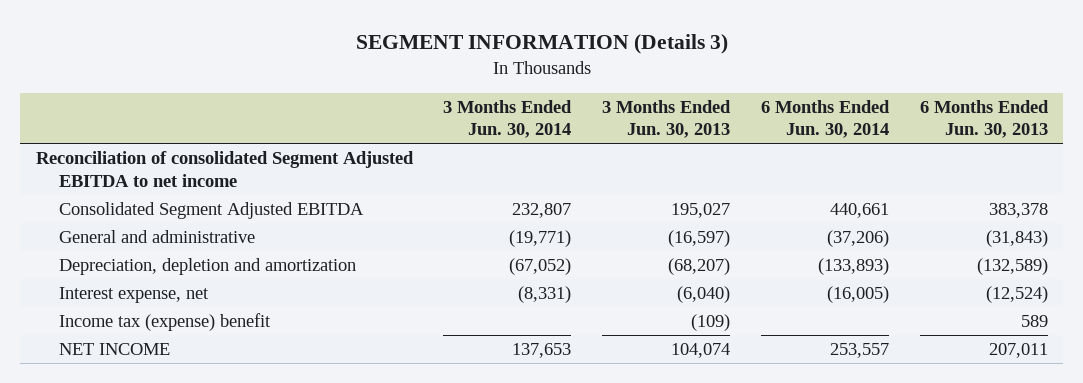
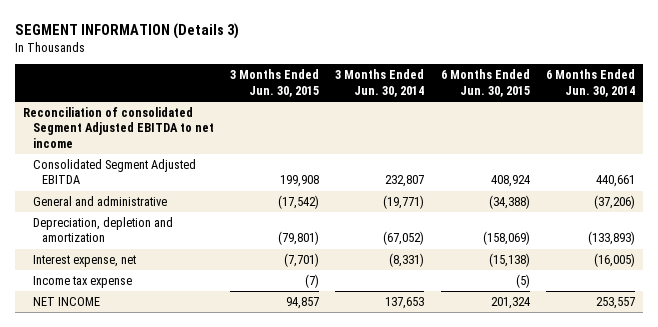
[602,99,732,139] 3 Months Ended Jun. 30, 2013 -> none
[919,99,1049,139] 6 Months Ended Jun. 30, 2013 -> none
none -> [230,69,320,97] 3 Months Ended Jun. 30, 2015
none -> [440,69,530,97] 6 Months Ended Jun. 30, 2015
[58,313,271,332] Income tax (expense) benefit -> [32,276,132,289] Income tax expense

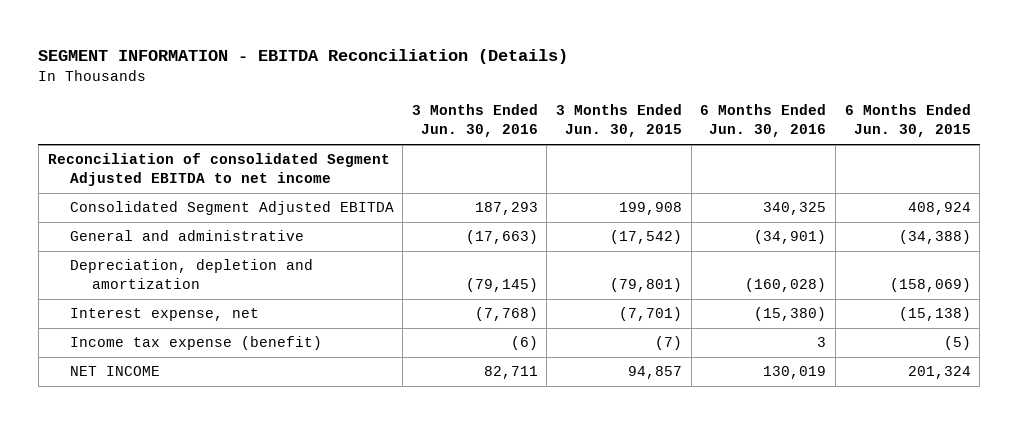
[15,22,240,39] SEGMENT INFORMATION (Details 3) -> [38,49,569,65] SEGMENT INFORMATION - EBITDA Reconciliation (Details)
[335,69,425,97] 3 Months Ended Jun. 30, 2014 -> none
[546,69,636,97] 6 Months Ended Jun. 30, 2014 -> none
none -> [411,104,538,138] 3 Months Ended Jun. 30, 2016
none -> [700,104,827,138] 6 Months Ended Jun. 30, 2016
[32,276,132,289] Income tax expense -> [69,336,322,351] Income tax expense (benefit)

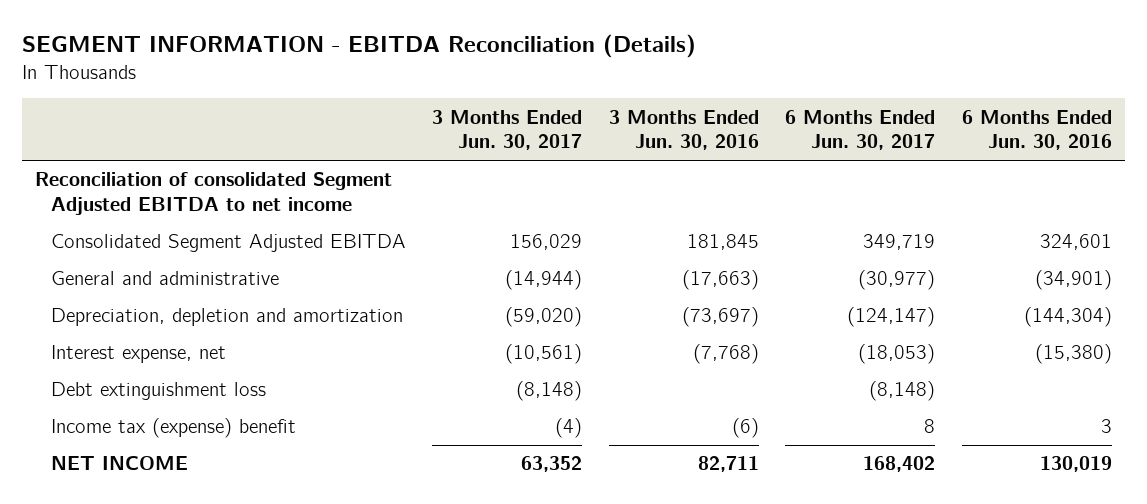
[556,104,683,138] 3 Months Ended Jun. 30, 2015 -> none
[844,104,971,138] 6 Months Ended Jun. 30, 2015 -> none
none -> [432,109,583,151] 3 Months Ended Jun. 30, 2017
none -> [785,109,936,151] 6 Months Ended Jun. 30, 2017
[474,202,538,216] 187,293 -> [686,234,759,251] 181,845
[763,202,827,216] 340,325 -> [1039,234,1112,251] 324,601
[465,278,538,293] (79,145) -> [681,307,759,328] (73,697)
[745,278,827,293] (160,028) -> [1023,307,1112,328] (144,304)
none -> [51,382,267,401] Debt extinguishment loss
[69,336,322,351] Income tax expense (benefit) -> [51,418,297,439] Income tax (expense) benefit

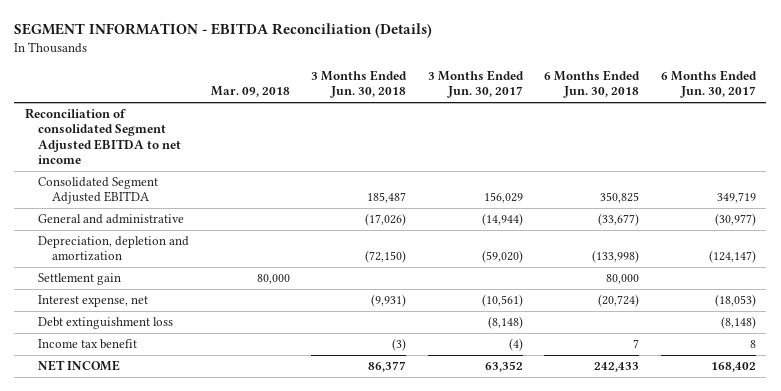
[608,109,759,151] 3 Months Ended Jun. 30, 2016 -> none
[961,109,1112,151] 6 Months Ended Jun. 30, 2016 -> none
none -> [210,86,290,98] Mar. 09, 2018
none -> [311,70,408,99] 3 Months Ended Jun. 30, 2018
none -> [544,70,641,99] 6 Months Ended Jun. 30, 2018
none -> [38,273,122,286] Settlement gain
[51,418,297,439] Income tax (expense) benefit -> [38,339,138,350] Income tax benefit

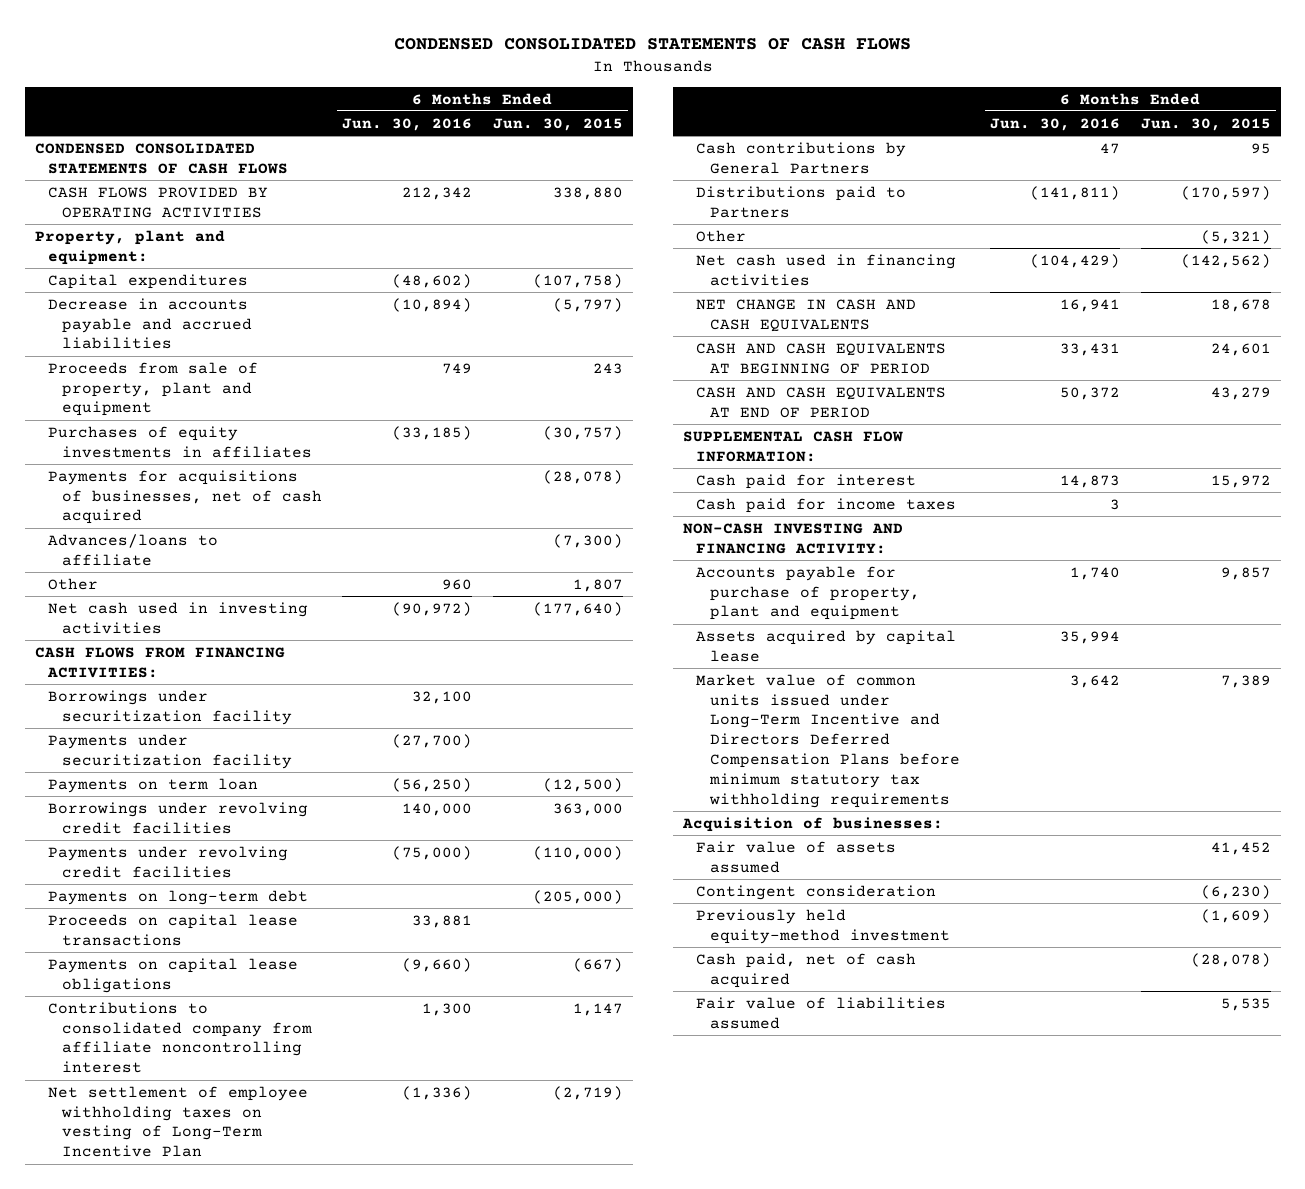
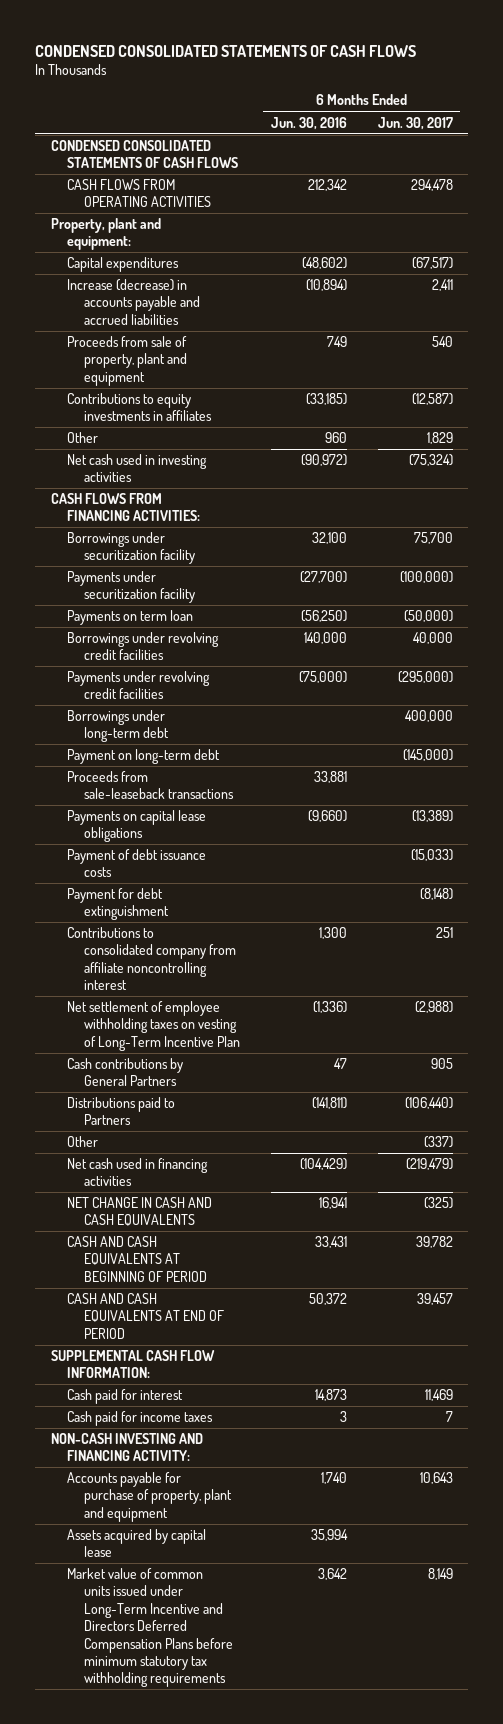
[492,117,623,131] Jun. 30, 2015 -> none
none -> [377,116,453,130] Jun. 30, 2017
[48,186,269,218] CASH FLOWS PROVIDED BY OPERATING ACTIVITIES -> [67,179,212,208] CASH FLOWS FROM OPERATING ACTIVITIES
[48,297,252,350] Decrease in accounts payable and accrued liabilities -> [67,279,201,325] Increase (decrease) in accounts payable and accrued liabilities
[48,469,322,525] Payments for acquisitions of businesses, net of cash acquired -> none
[48,533,219,566] Advances/loans to affiliate -> none
[48,425,312,458] Purchases of equity investments in affiliates -> [67,393,213,422] Contributions to equity investments in affiliates
none -> [67,710,170,743] Borrowings under long-term debt
[48,889,309,905] Payments on long-term debt -> [67,749,221,765] Payment on long-term debt
[48,913,299,946] Proceeds on capital lease transactions -> [67,771,235,800] Proceeds from sale-leaseback transactions
none -> [67,849,207,878] Payment of debt issuance costs
none -> [67,888,170,921] Payment for debt extinguishment
[681,816,943,832] Acquisition of businesses: -> none
[696,840,897,873] Fair value of assets assumed -> none
[696,884,937,900] Contingent consideration -> none
[696,908,950,944] Previously held equity-method investment -> none
[696,952,917,988] Cash paid, net of cash acquired -> none
[696,996,947,1029] Fair value of liabilities assumed -> none

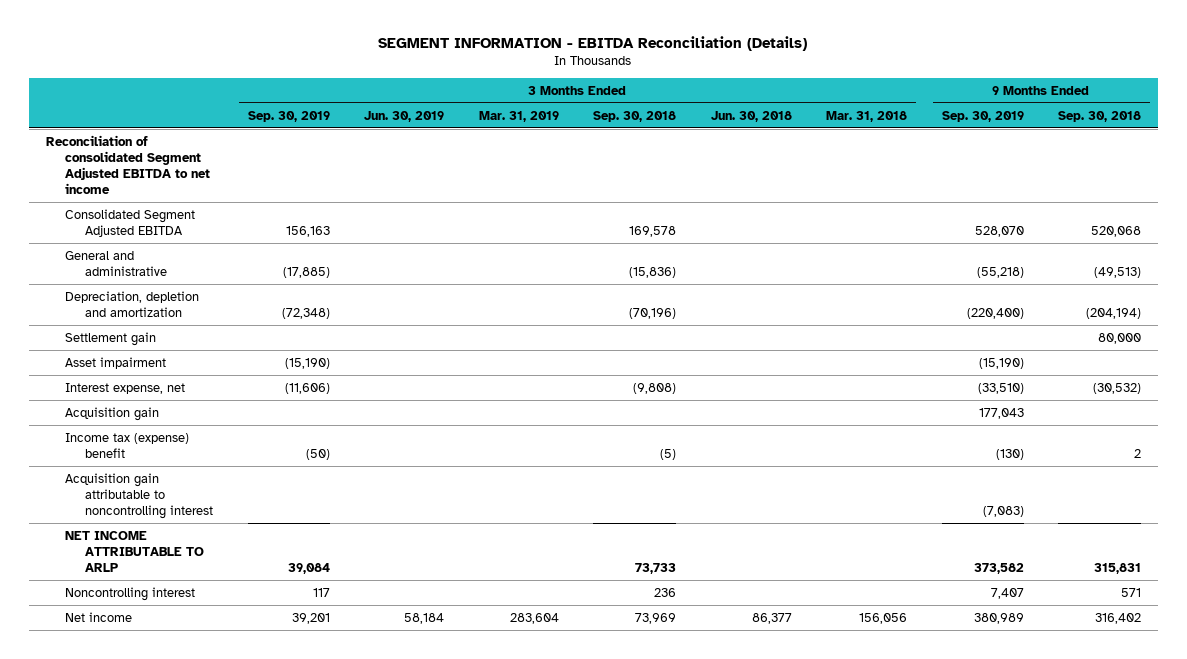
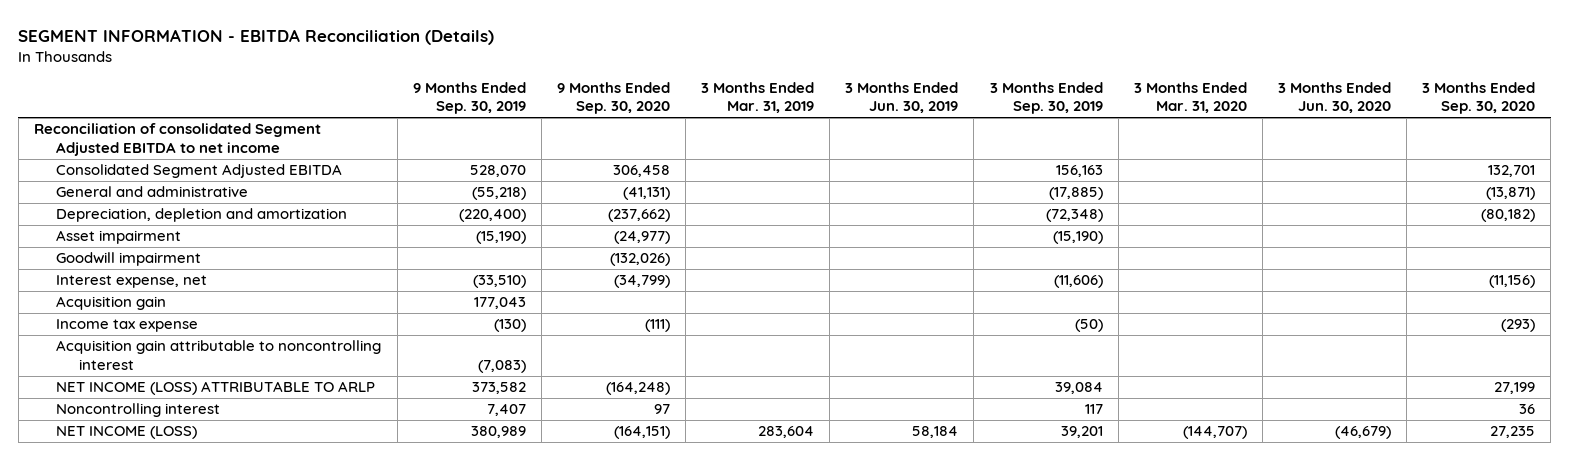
[593,110,677,122] Sep. 30, 2018 -> none
[710,110,792,122] Jun. 30, 2018 -> none
[826,110,908,122] Mar. 31, 2018 -> none
[1058,110,1142,122] Sep. 30, 2018 -> none
none -> [556,82,670,115] 9 Months Ended Sep. 30, 2020
none -> [1133,82,1247,114] 3 Months Ended Mar. 31, 2020
none -> [1278,82,1392,114] 3 Months Ended Jun. 30, 2020
none -> [1422,82,1536,115] 3 Months Ended Sep. 30, 2020
[65,331,157,346] Settlement gain -> none
none -> [56,252,202,267] Goodwill impairment
[65,432,190,458] Income tax (expense) benefit -> [56,319,199,333] Income tax expense
[65,530,205,573] NET INCOME ATTRIBUTABLE TO ARLP -> [56,381,376,396] NET INCOME (LOSS) ATTRIBUTABLE TO ARLP
[65,611,133,622] Net income -> [56,426,198,440] NET INCOME (LOSS)

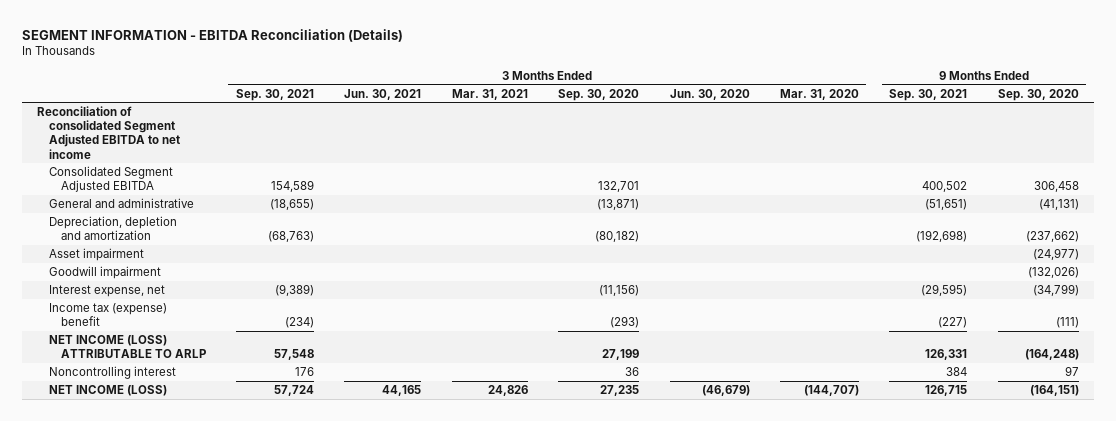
[412,82,526,115] 9 Months Ended Sep. 30, 2019 -> none
[701,82,815,114] 3 Months Ended Mar. 31, 2019 -> none
[845,82,959,114] 3 Months Ended Jun. 30, 2019 -> none
[989,82,1103,115] 3 Months Ended Sep. 30, 2019 -> none
none -> [236,88,315,101] Sep. 30, 2021
none -> [344,88,422,100] Jun. 30, 2021
none -> [451,88,528,100] Mar. 31, 2021
none -> [889,88,968,101] Sep. 30, 2021
[56,296,167,311] Acquisition gain -> none
[56,340,382,370] Acquisition gain attributable to noncontrolling interest -> none
[56,319,199,333] Income tax expense -> [49,303,168,327] Income tax (expense) benefit

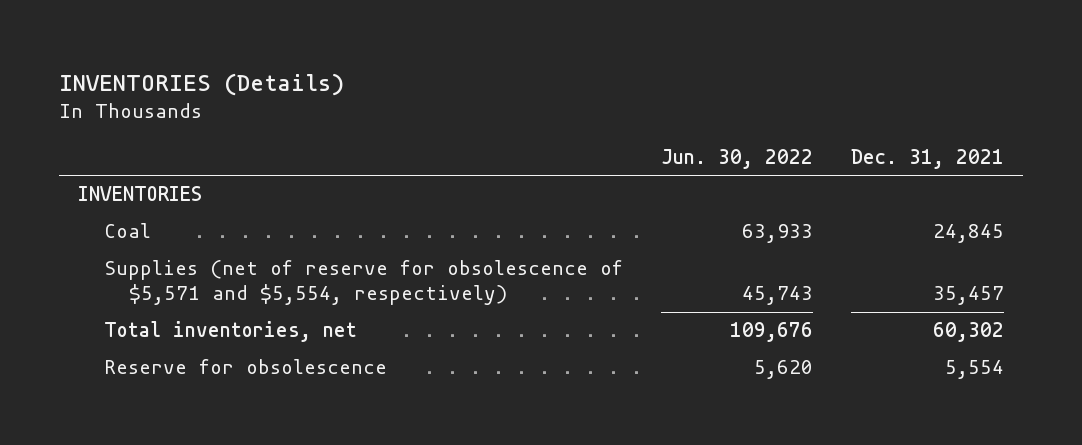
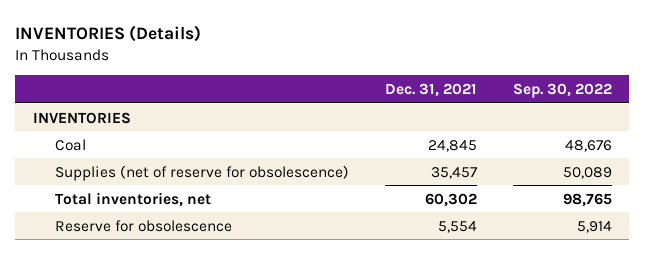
[660,148,813,169] Jun. 30, 2022 -> none
none -> [512,82,612,98] Sep. 30, 2022
[103,260,623,306] Supplies (net of reserve for obsolescence of $5,571 and $5,554, respectively) -> [55,164,350,181] Supplies (net of reserve for obsolescence)

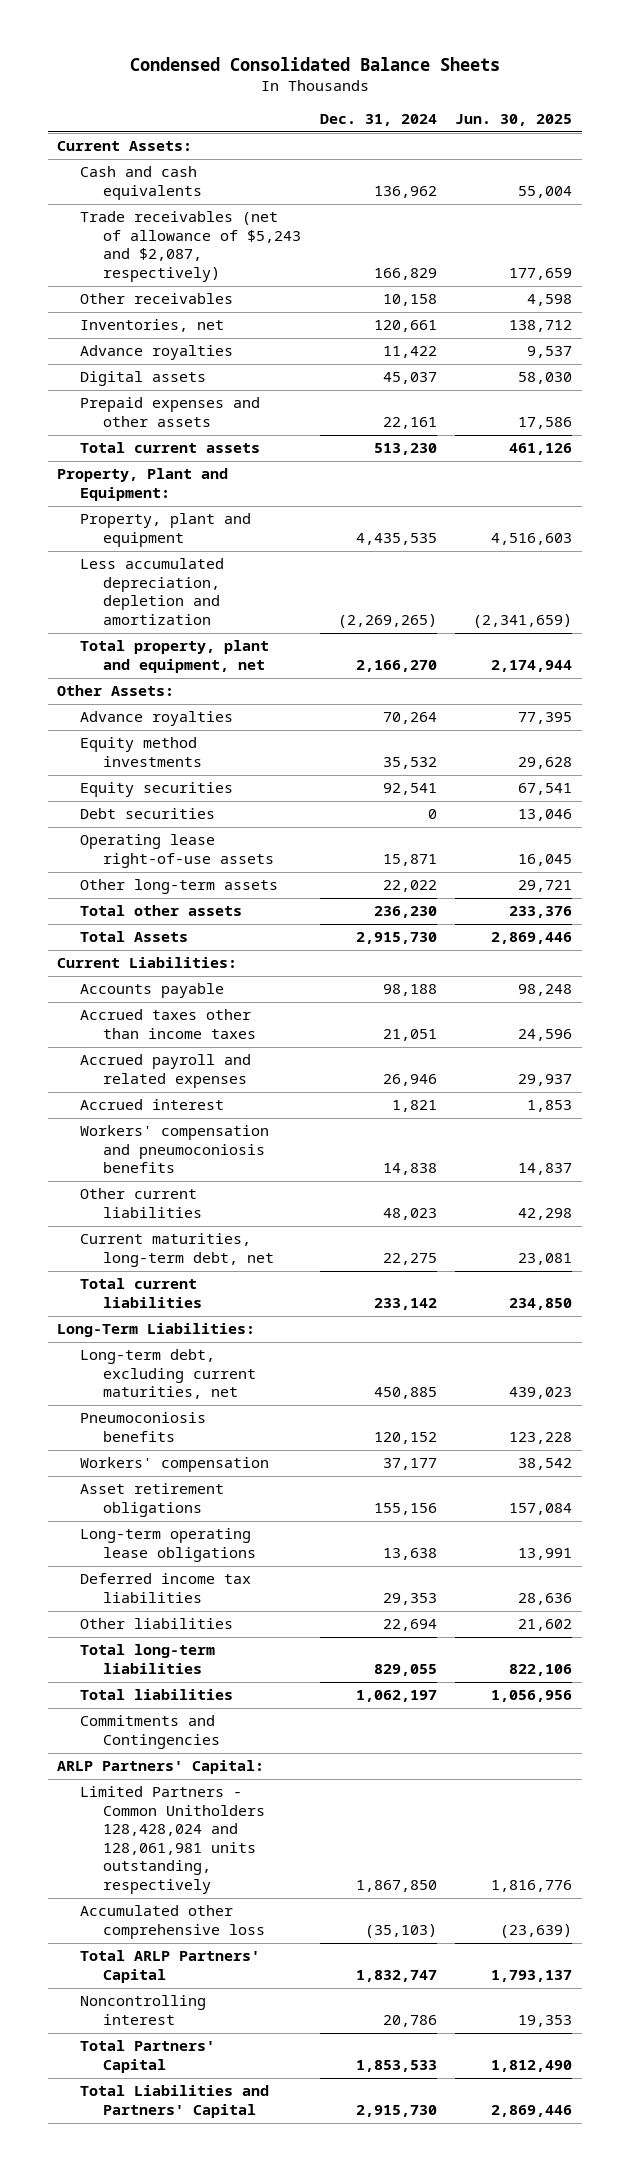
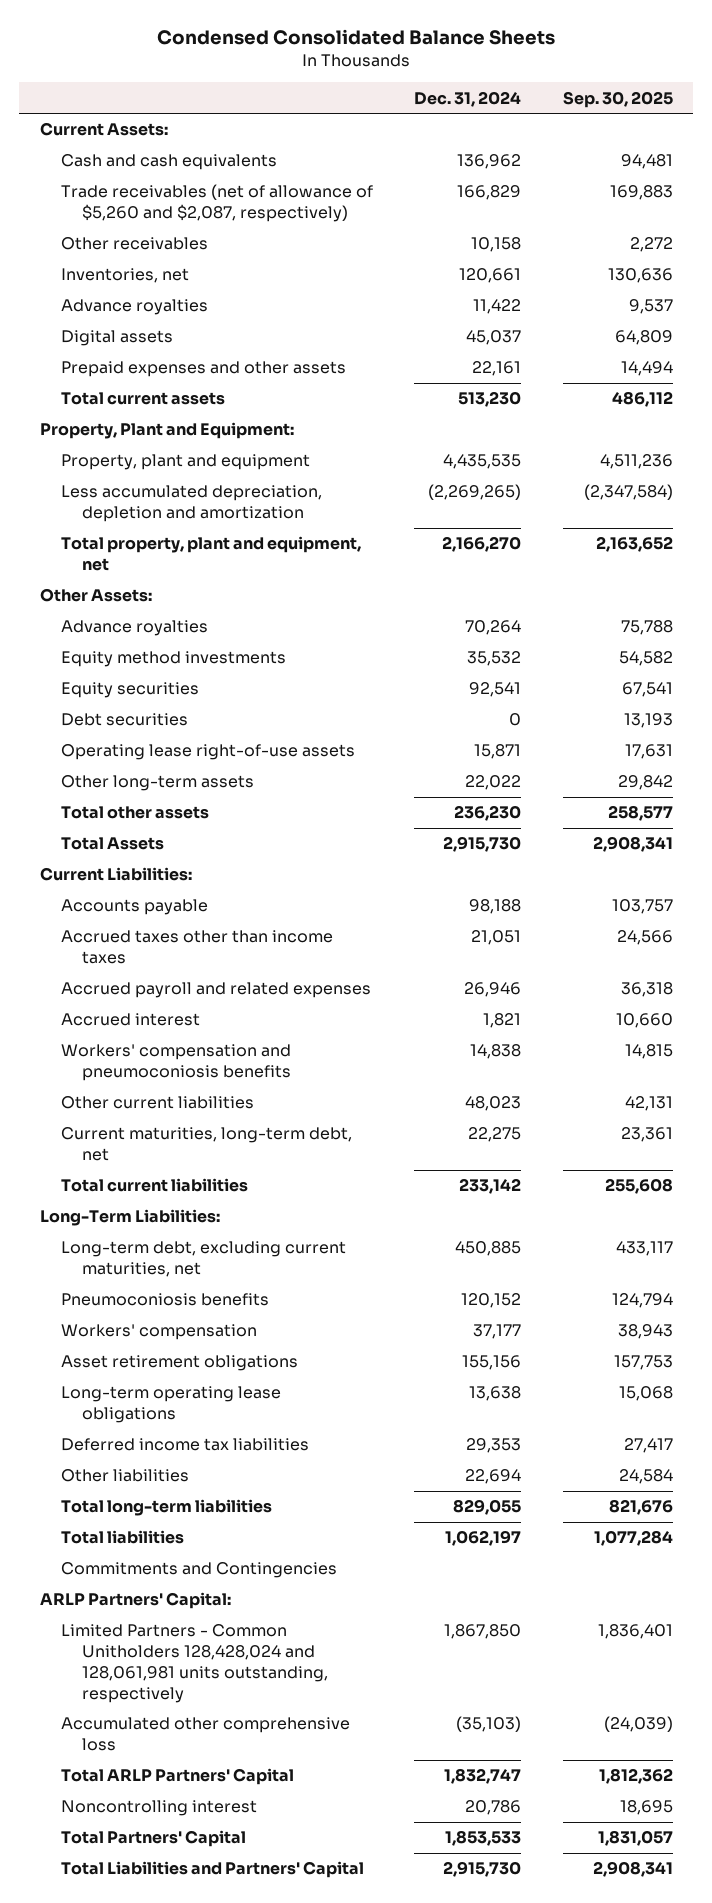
[455,114,573,127] Jun. 30, 2025 -> none
none -> [562,90,673,108] Sep. 30, 2025
[80,211,301,282] Trade receivables (net of allowance of $5,243 and $2,087, respectively) -> [61,184,374,223] Trade receivables (net of allowance of $5,260 and $2,087, respectively)

